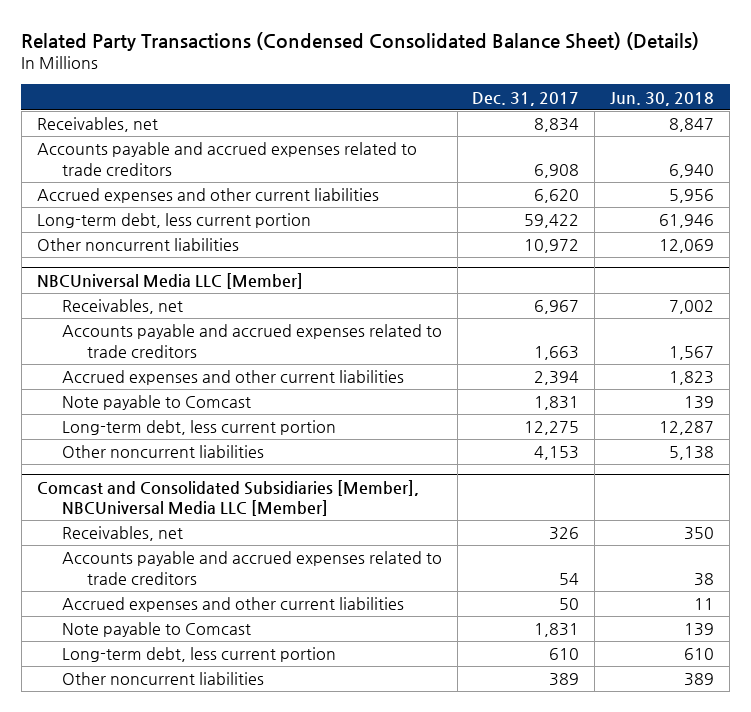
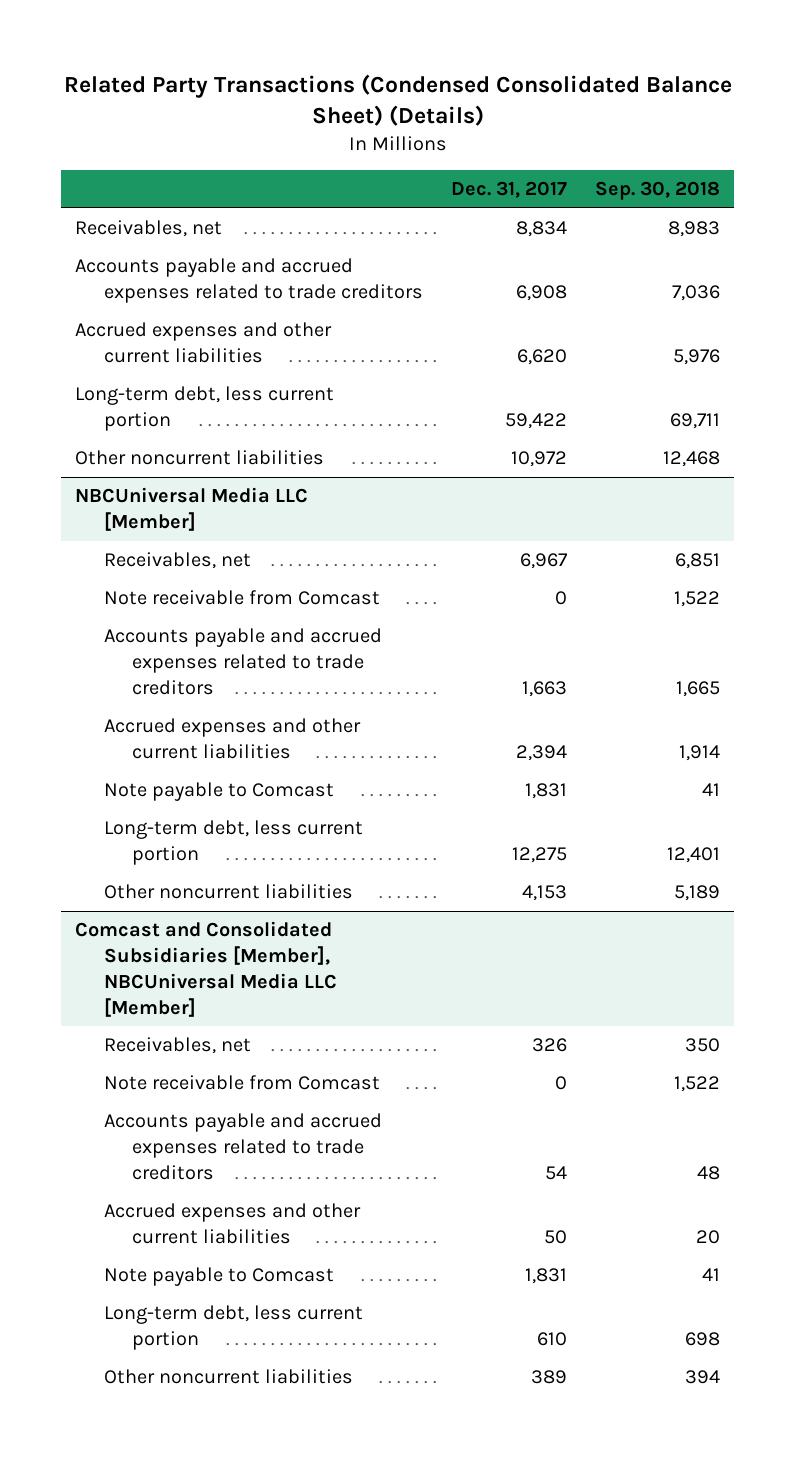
[610,91,715,106] Jun. 30, 2018 -> none
none -> [595,181,721,201] Sep. 30, 2018
none -> [103,590,380,606] Note receivable from Comcast
none -> [103,1075,380,1091] Note receivable from Comcast

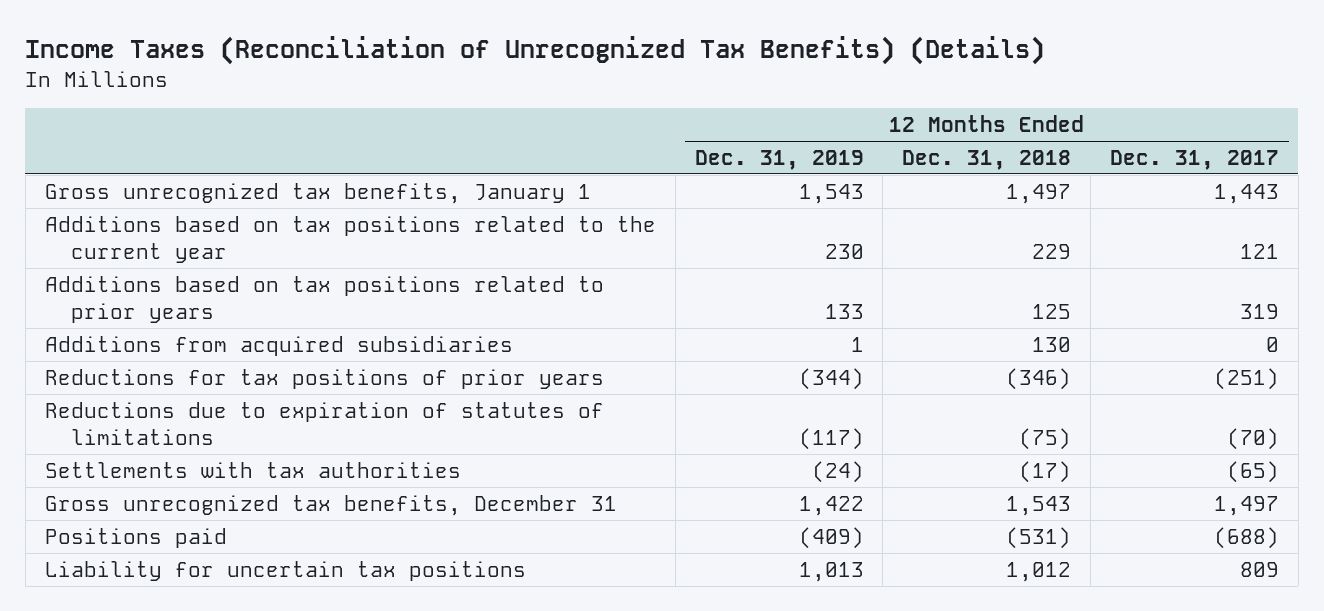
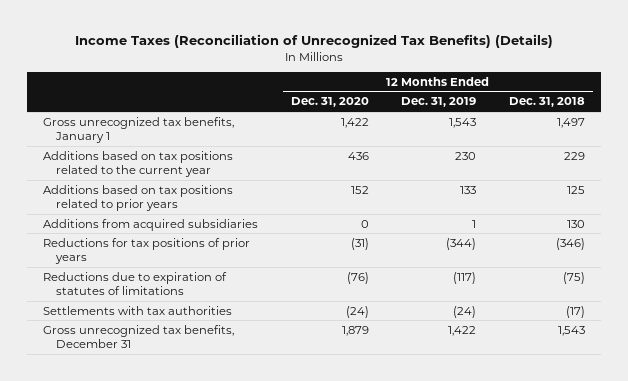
[1109,149,1279,170] Dec. 31, 2017 -> none
none -> [290,97,369,108] Dec. 31, 2020
[44,527,227,548] Positions paid -> none
[44,560,526,581] Liability for uncertain tax positions -> none

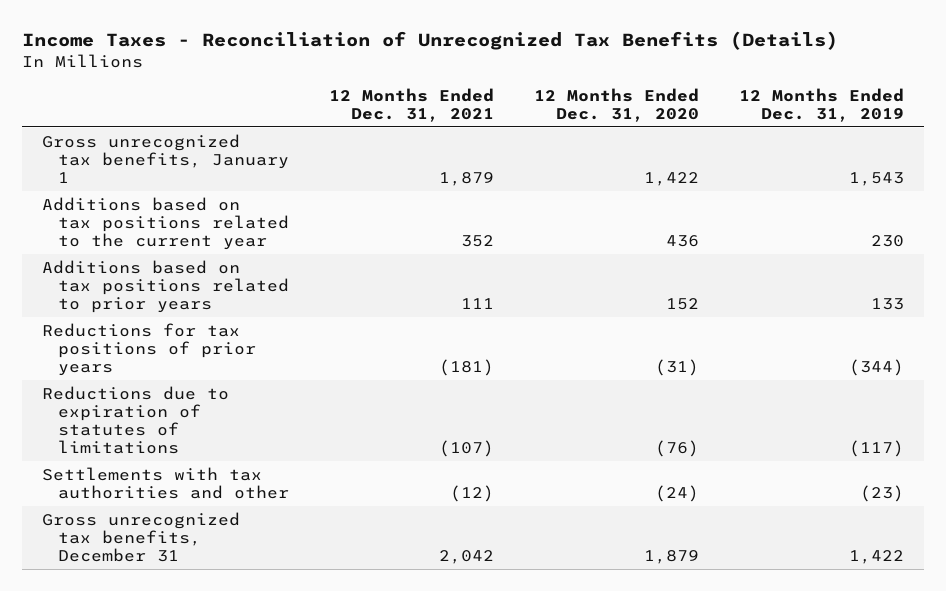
[74,34,553,49] Income Taxes (Reconciliation of Unrecognized Tax Benefits) (Details) -> [22,30,839,50] Income Taxes - Reconciliation of Unrecognized Tax Benefits (Details)
[508,97,585,108] Dec. 31, 2018 -> none
none -> [329,87,495,122] 12 Months Ended Dec. 31, 2021
[43,218,259,231] Additions from acquired subsidiaries -> none
[43,305,233,315] Settlements with tax authorities -> [42,466,290,499] Settlements with tax authorities and other
[453,305,477,318] (24) -> [860,484,905,502] (23)

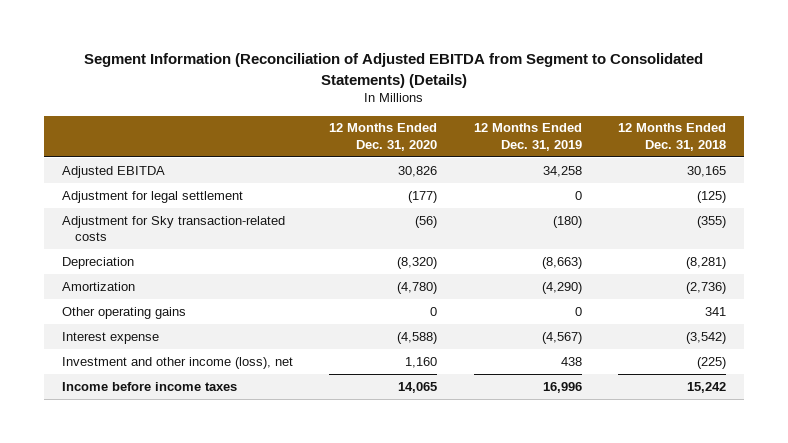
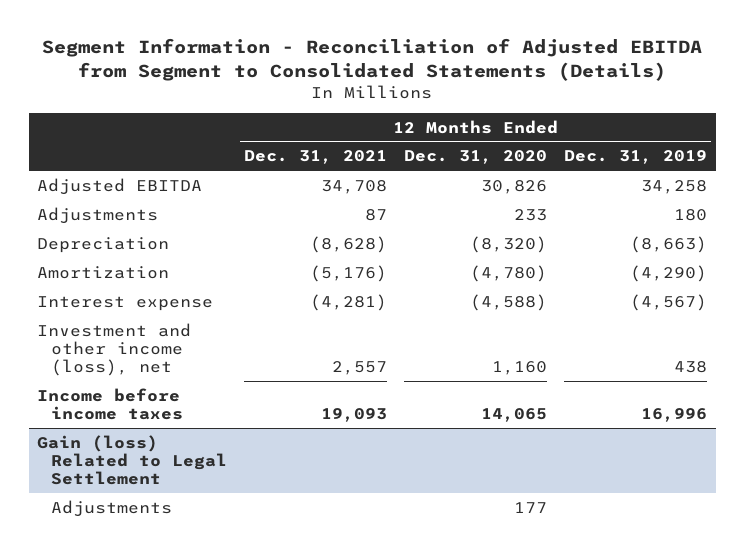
[84,53,704,88] Segment Information (Reconciliation of Adjusted EBITDA from Segment to Consolidated Statements) (Details) -> [42,37,703,81] Segment Information - Reconciliation of Adjusted EBITDA from Segment to Consolidated Statements (Details)
[617,123,726,151] 12 Months Ended Dec. 31, 2018 -> none
none -> [244,150,388,165] Dec. 31, 2021
[62,190,244,203] Adjustment for legal settlement -> none
[62,215,286,242] Adjustment for Sky transaction-related costs -> none
none -> [37,206,159,224] Adjustments
[62,306,187,319] Other operating gains -> none
none -> [37,434,228,485] Gain (loss) Related to Legal Settlement
none -> [51,499,173,517] Adjustments

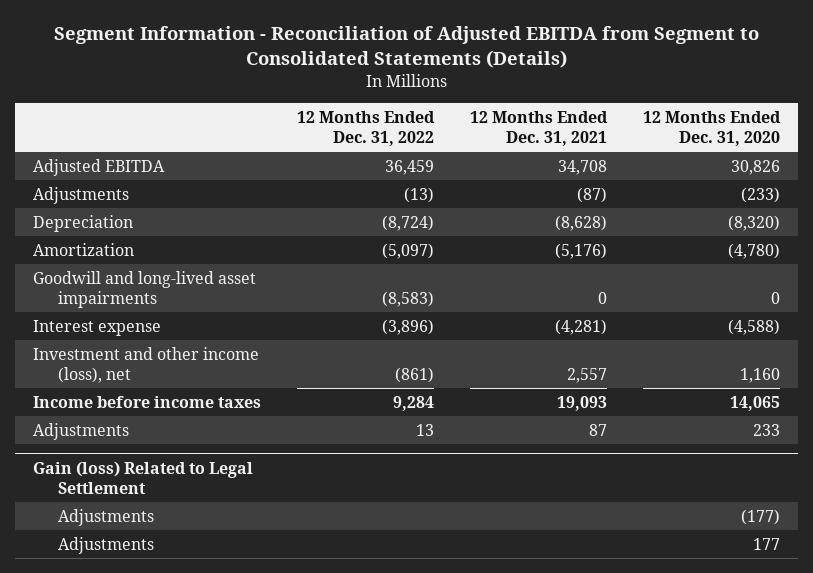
[564,150,708,165] Dec. 31, 2019 -> none
none -> [297,110,436,146] 12 Months Ended Dec. 31, 2022
none -> [33,186,130,204] Adjustments
none -> [33,270,257,308] Goodwill and long-lived asset impairments
[37,206,159,224] Adjustments -> [33,422,130,440] Adjustments
none -> [57,508,154,526] Adjustments

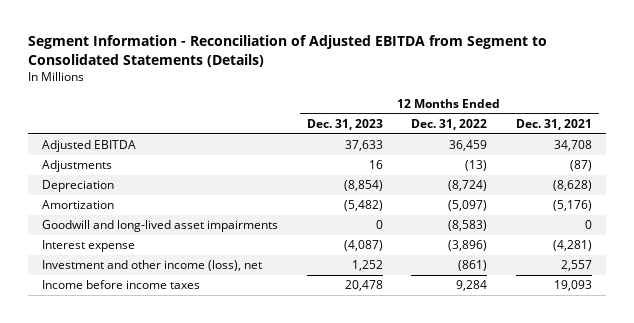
[643,110,782,146] 12 Months Ended Dec. 31, 2020 -> none
none -> [306,118,383,130] Dec. 31, 2023
[33,422,130,440] Adjustments -> none
[33,460,254,494] Gain (loss) Related to Legal Settlement -> none
[57,508,154,526] Adjustments -> none
[57,536,154,554] Adjustments -> none

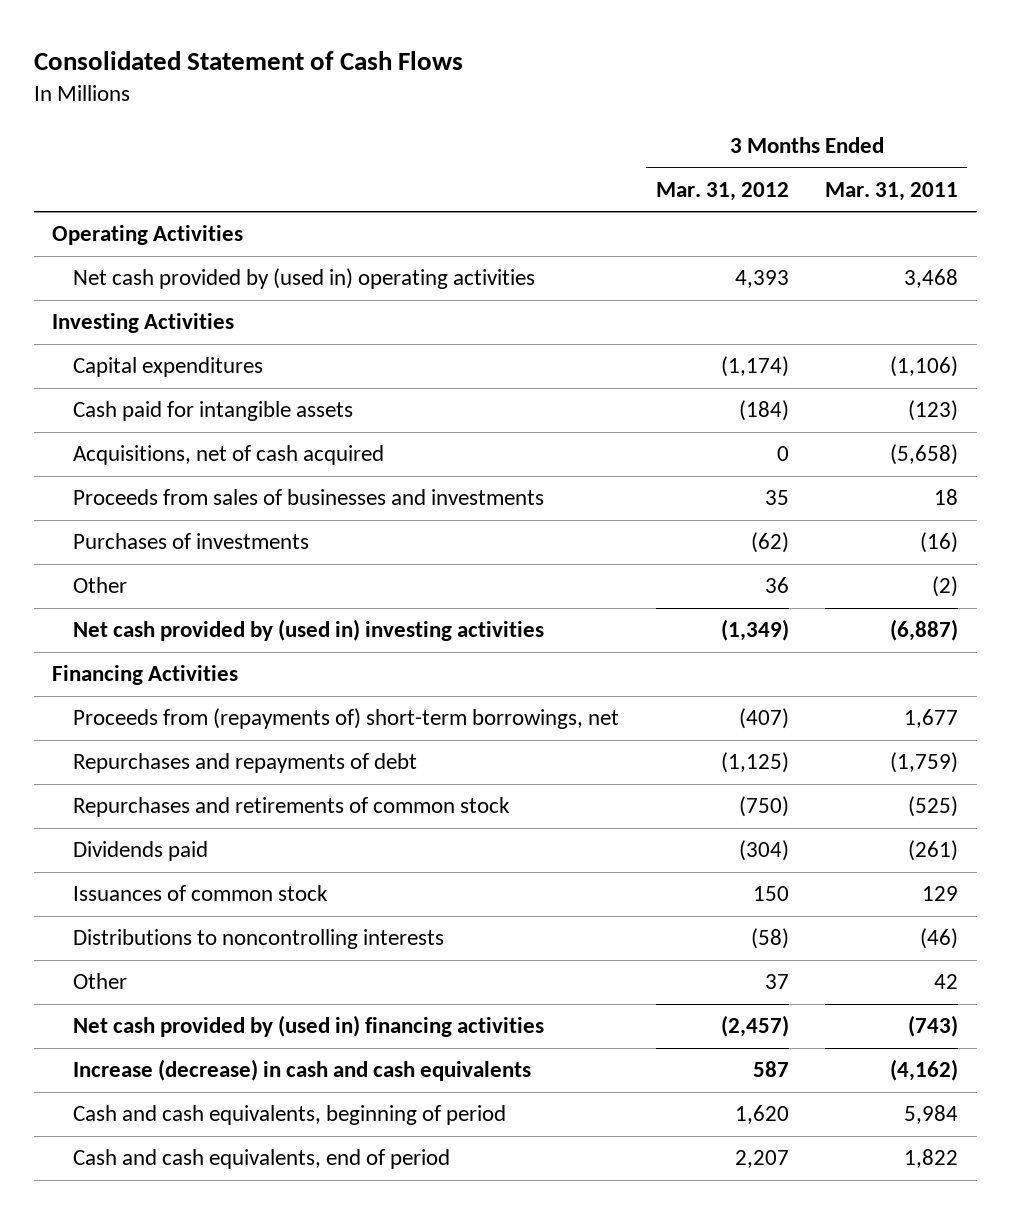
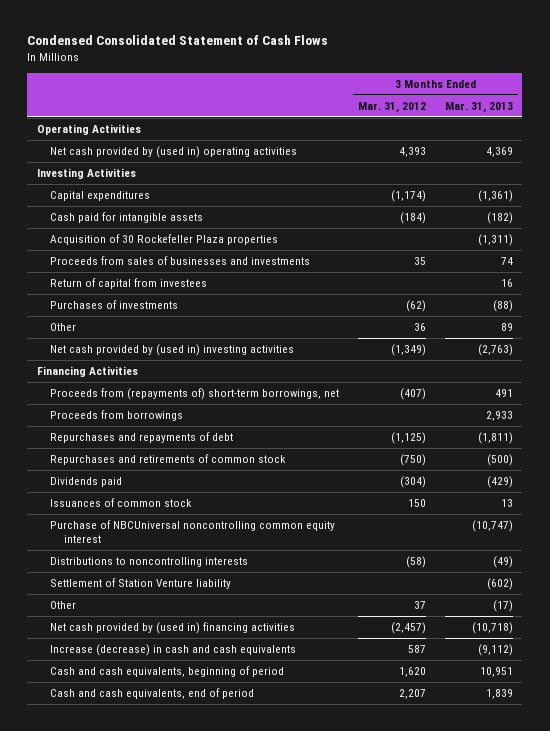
[34,50,464,70] Consolidated Statement of Cash Flows -> [27,35,329,46] Condensed Consolidated Statement of Cash Flows
[825,181,959,201] Mar. 31, 2011 -> none
none -> [444,102,513,114] Mar. 31, 2013
[72,445,384,466] Acquisitions, net of cash acquired -> none
none -> [50,234,279,246] Acquisition of 30 Rockefeller Plaza properties
none -> [50,278,208,290] Return of capital from investees
none -> [50,410,184,422] Proceeds from borrowings
none -> [50,520,336,544] Purchase of NBCUniversal noncontrolling common equity interest
none -> [50,578,232,590] Settlement of Station Venture liability

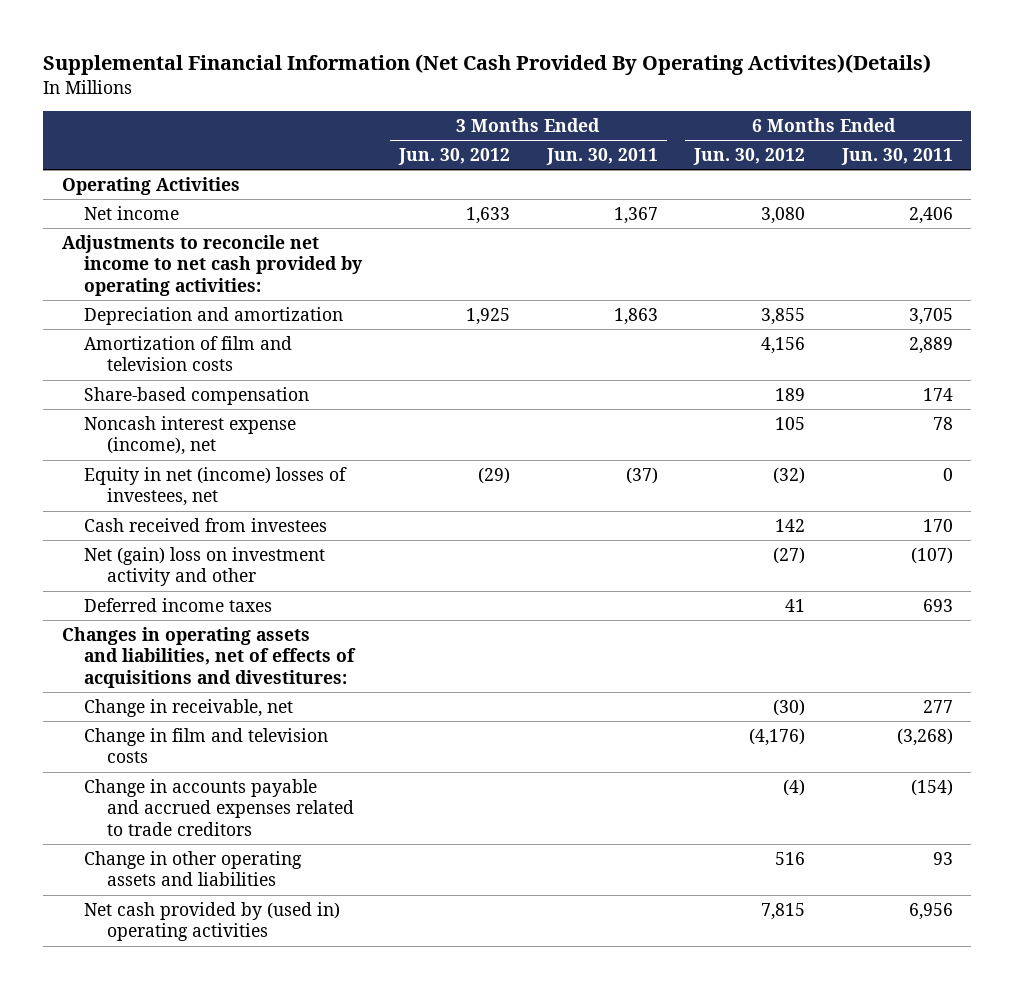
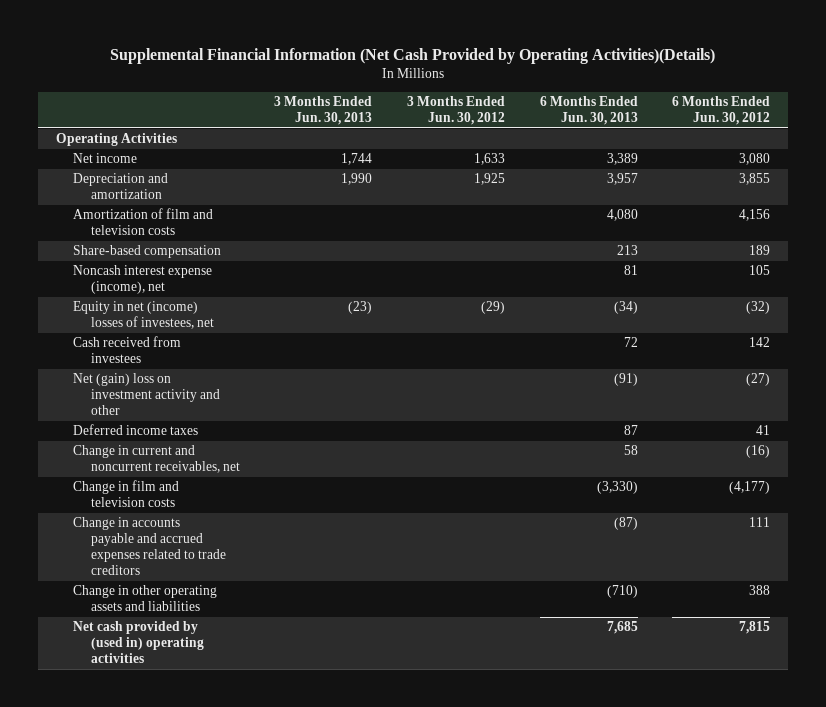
[43,54,932,76] Supplemental Financial Information (Net Cash Provided By Operating Activites)(Details) -> [109,47,715,64] Supplemental Financial Information (Net Cash Provided by Operating Activities)(Details)
[545,148,658,166] Jun. 30, 2011 -> none
[841,148,954,166] Jun. 30, 2011 -> none
none -> [274,96,373,126] 3 Months Ended Jun. 30, 2013
none -> [539,96,638,126] 6 Months Ended Jun. 30, 2013
[61,234,364,296] Adjustments to reconcile net income to net cash provided by operating activities: -> none
[61,626,357,688] Changes in operating assets and liabilities, net of effects of acquisitions and divestitures: -> none
[84,698,294,717] Change in receivable, net -> none
none -> [73,445,240,474] Change in current and noncurrent receivables, net
[749,727,806,746] (4,176) -> [729,481,771,495] (4,177)
[783,778,806,796] (4) -> [749,517,771,528] 111
[775,851,806,865] 516 -> [749,585,771,596] 388

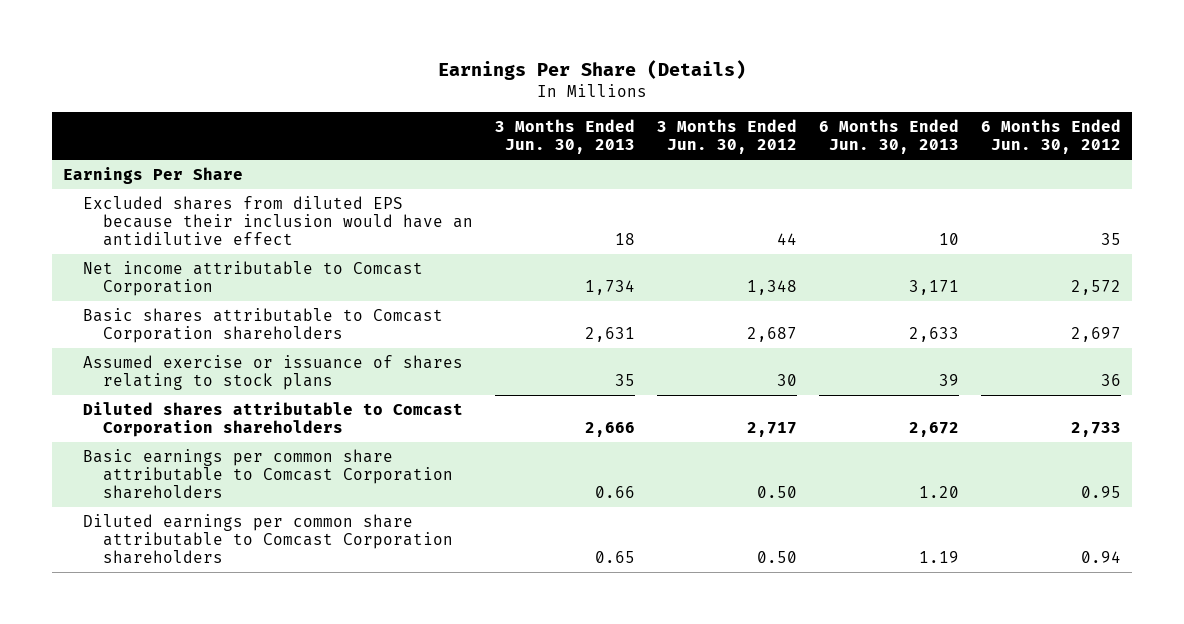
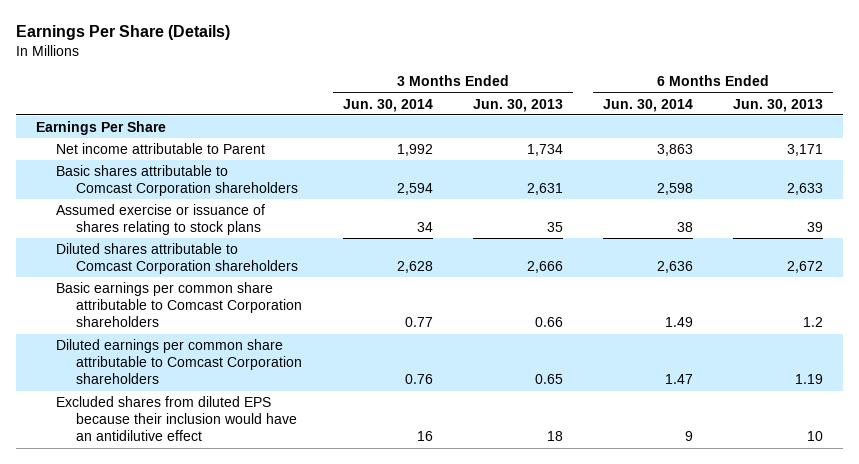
[656,119,797,155] 3 Months Ended Jun. 30, 2012 -> none
[981,119,1122,155] 6 Months Ended Jun. 30, 2012 -> none
none -> [342,98,433,112] Jun. 30, 2014
none -> [602,98,693,112] Jun. 30, 2014
[82,260,423,297] Net income attributable to Comcast Corporation -> [56,142,266,154] Net income attributable to Parent
[918,486,959,499] 1.20 -> [802,317,823,328] 1.2
[82,195,473,247] Excluded shares from diluted EPS because their inclusion would have an antidilutive effect -> [56,395,298,442] Excluded shares from diluted EPS because their inclusion would have an antidilutive effect

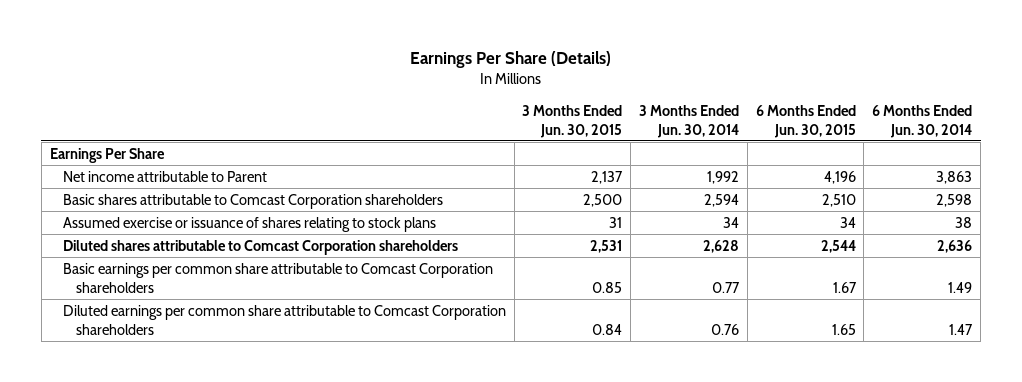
[472,98,563,112] Jun. 30, 2013 -> none
[732,98,823,112] Jun. 30, 2013 -> none
none -> [522,104,623,138] 3 Months Ended Jun. 30, 2015
none -> [755,104,856,138] 6 Months Ended Jun. 30, 2015
[56,395,298,442] Excluded shares from diluted EPS because their inclusion would have an antidilutive effect -> none

